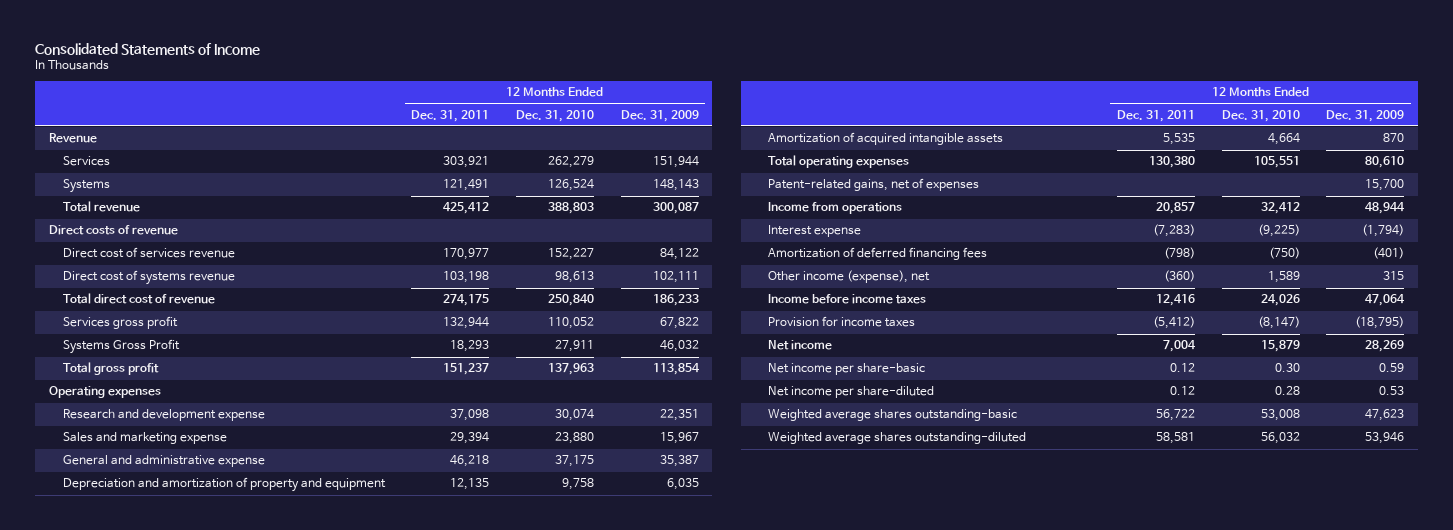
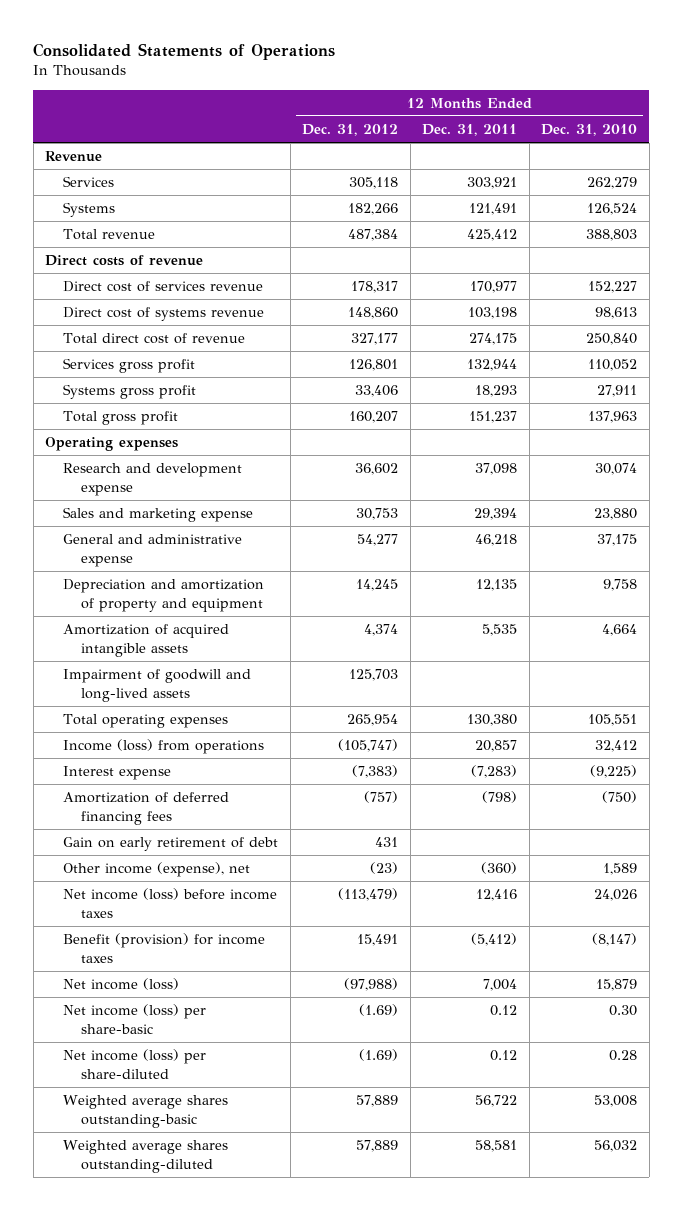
[35,42,261,55] Consolidated Statements of Income -> [33,42,336,60] Consolidated Statements of Operations
[620,109,699,122] Dec. 31, 2009 -> none
none -> [302,124,399,137] Dec. 31, 2012
[62,339,180,355] Systems Gross Profit -> [63,384,197,400] Systems gross profit
none -> [63,669,252,702] Impairment of goodwill and long-lived assets
[768,178,980,192] Patent-related gains, net of expenses -> none
[768,202,903,215] Income from operations -> [63,739,265,755] Income (loss) from operations
none -> [63,837,279,852] Gain on early retirement of debt
[768,294,927,305] Income before income taxes -> [63,888,278,918] Net income (loss) before income taxes
[768,316,916,328] Provision for income taxes -> [63,933,266,963] Benefit (provision) for income taxes
[768,340,833,351] Net income -> [63,978,180,991] Net income (loss)
[768,363,926,376] Net income per share-basic -> [63,1004,207,1034] Net income (loss) per share-basic
[768,386,935,399] Net income per share-diluted -> [63,1049,207,1079] Net income (loss) per share-diluted

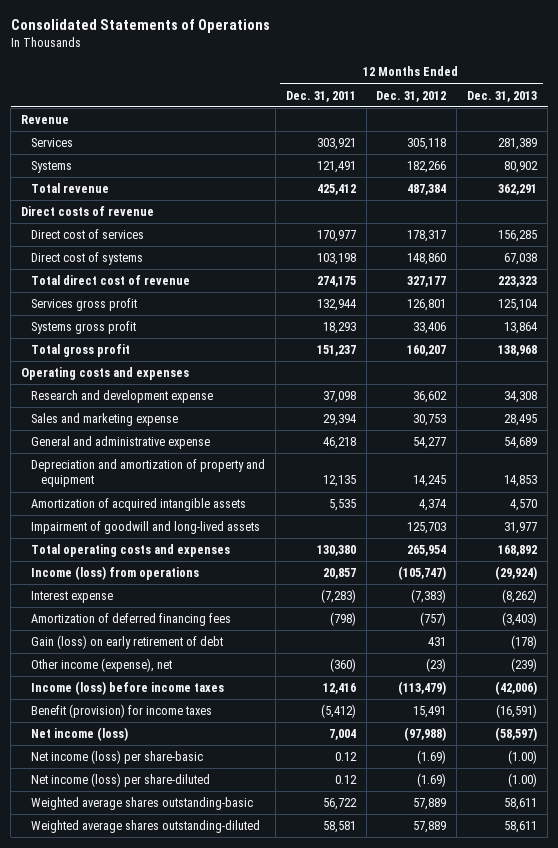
[541,124,638,137] Dec. 31, 2010 -> none
none -> [467,90,538,102] Dec. 31, 2013
[63,281,264,293] Direct cost of services revenue -> [30,229,144,240] Direct cost of services
[63,307,265,322] Direct cost of systems revenue -> [30,252,143,266] Direct cost of systems
[45,437,179,452] Operating expenses -> [20,367,189,381] Operating costs and expenses
[63,714,229,729] Total operating expenses -> [30,544,230,558] Total operating costs and expenses
[63,837,279,852] Gain on early retirement of debt -> [30,635,223,650] Gain (loss) on early retirement of debt
[63,888,278,918] Net income (loss) before income taxes -> [30,681,224,696] Income (loss) before income taxes

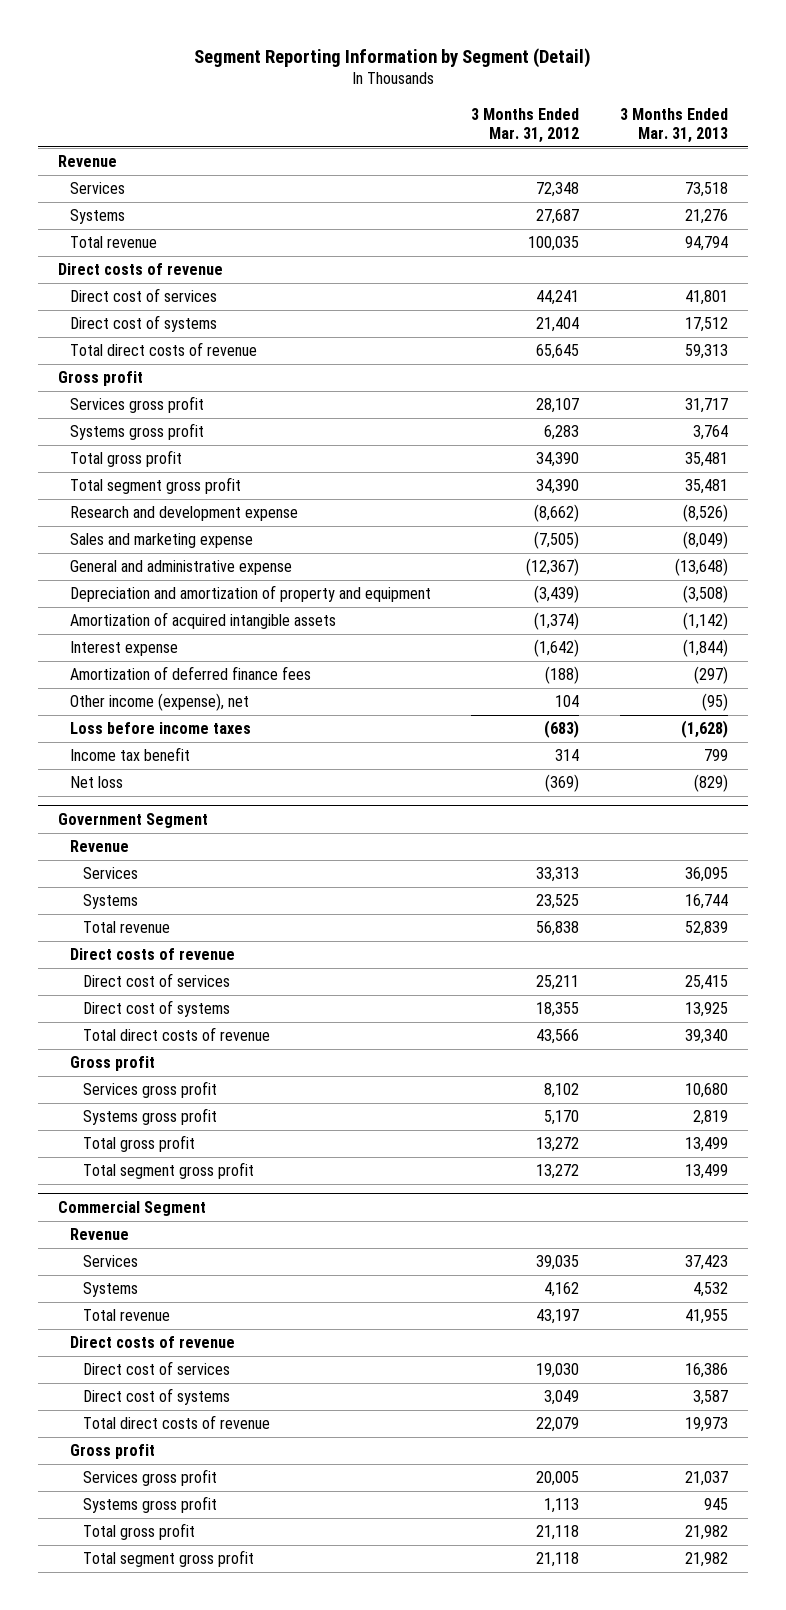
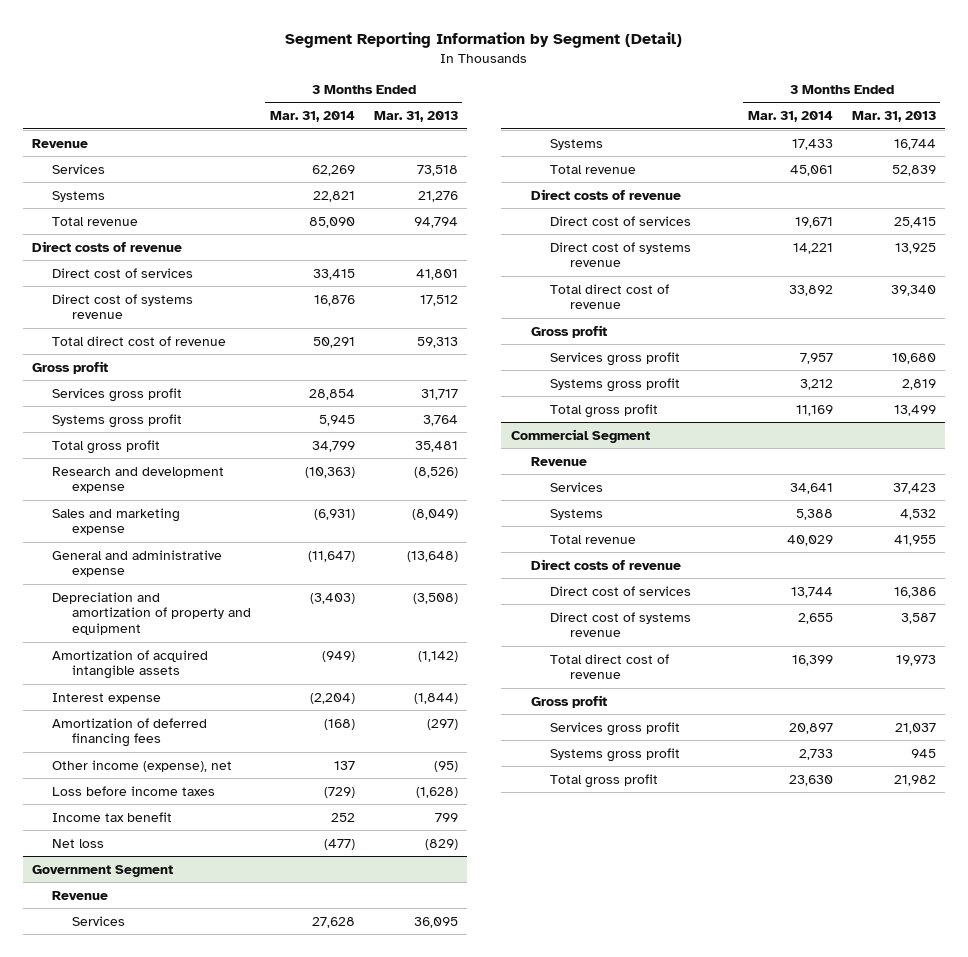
[471,107,580,144] 3 Months Ended Mar. 31, 2012 -> none
none -> [269,111,355,123] Mar. 31, 2014
[70,315,218,333] Direct cost of systems -> [52,293,194,320] Direct cost of systems revenue
[70,342,258,357] Total direct costs of revenue -> [52,335,227,346] Total direct cost of revenue
[70,477,242,495] Total segment gross profit -> none
[70,666,312,681] Amortization of deferred finance fees -> [52,717,208,748] Amortization of deferred financing fees
[82,1000,230,1018] Direct cost of systems -> [550,241,692,268] Direct cost of systems revenue
[82,1027,270,1042] Total direct costs of revenue -> [550,283,670,310] Total direct cost of revenue
[82,1162,254,1180] Total segment gross profit -> none
[82,1388,230,1406] Direct cost of systems -> [550,611,692,638] Direct cost of systems revenue
[82,1415,270,1430] Total direct costs of revenue -> [550,653,670,680] Total direct cost of revenue
[82,1550,254,1568] Total segment gross profit -> none

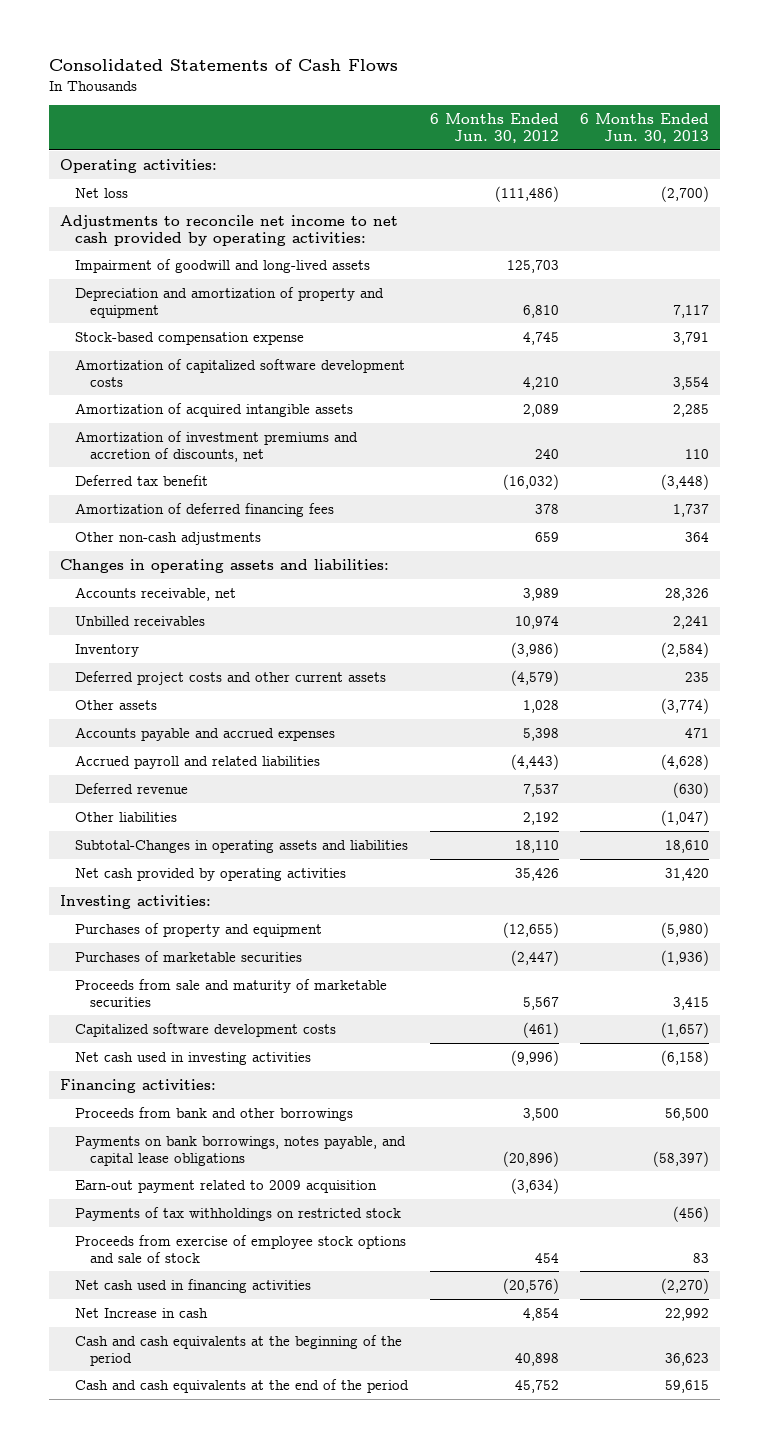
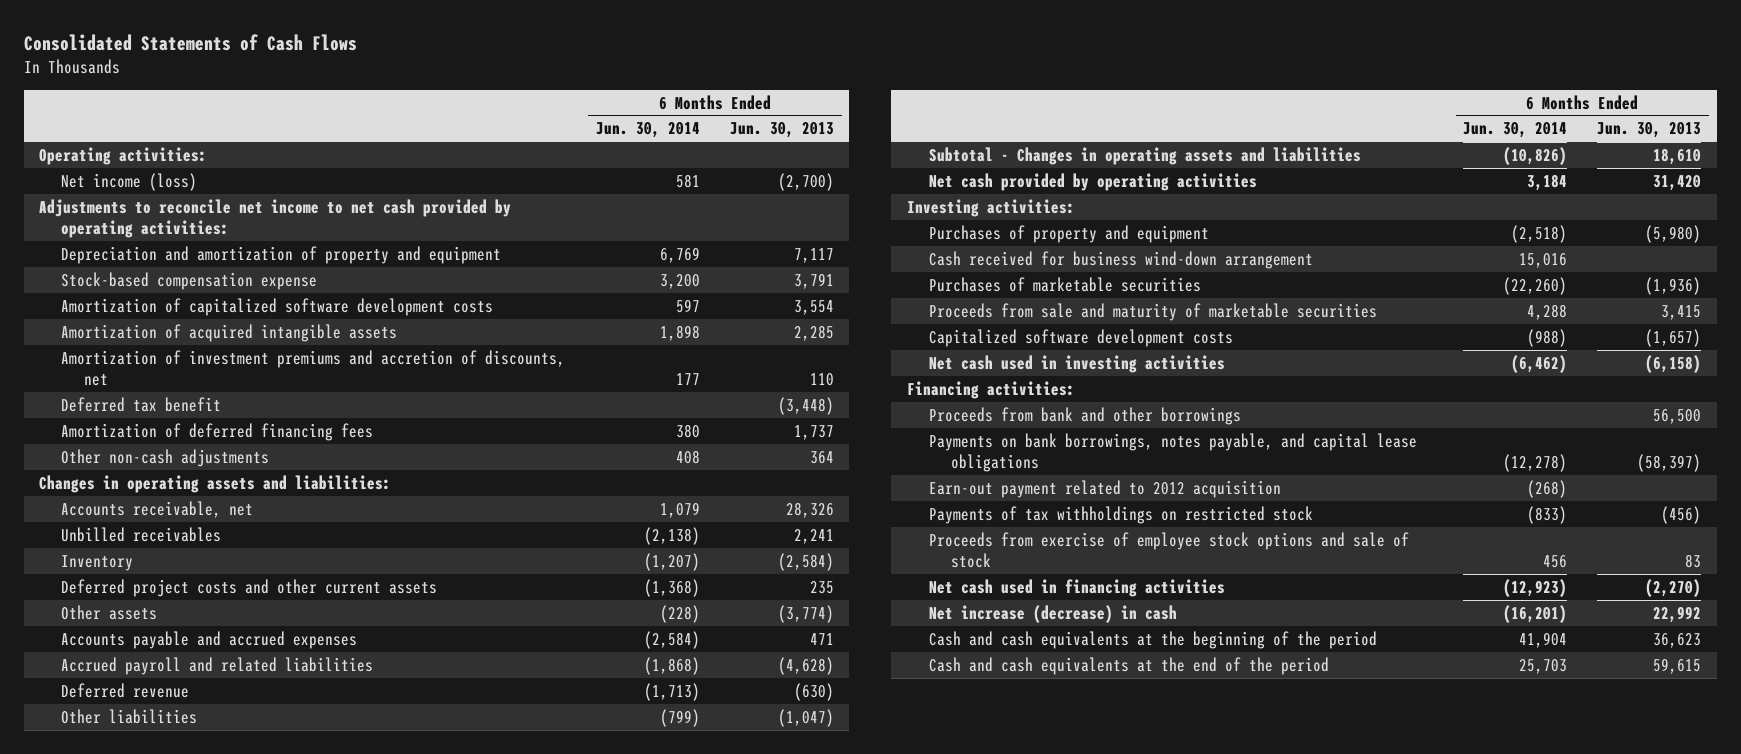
[429,113,559,143] 6 Months Ended Jun. 30, 2012 -> none
none -> [595,122,700,139] Jun. 30, 2014
[75,187,129,198] Net loss -> [61,172,198,191] Net income (loss)
[75,258,371,273] Impairment of goodwill and long-lived assets -> none
[75,839,409,853] Subtotal-Changes in operating assets and liabilities -> [928,146,1361,165] Subtotal - Changes in operating assets and liabilities
none -> [928,250,1313,269] Cash received for business wind-down arrangement
[75,1179,378,1193] Earn-out payment related to 2009 acquisition -> [928,479,1281,498] Earn-out payment related to 2012 acquisition
[75,1307,209,1318] Net Increase in cash -> [928,604,1177,623] Net increase (decrease) in cash

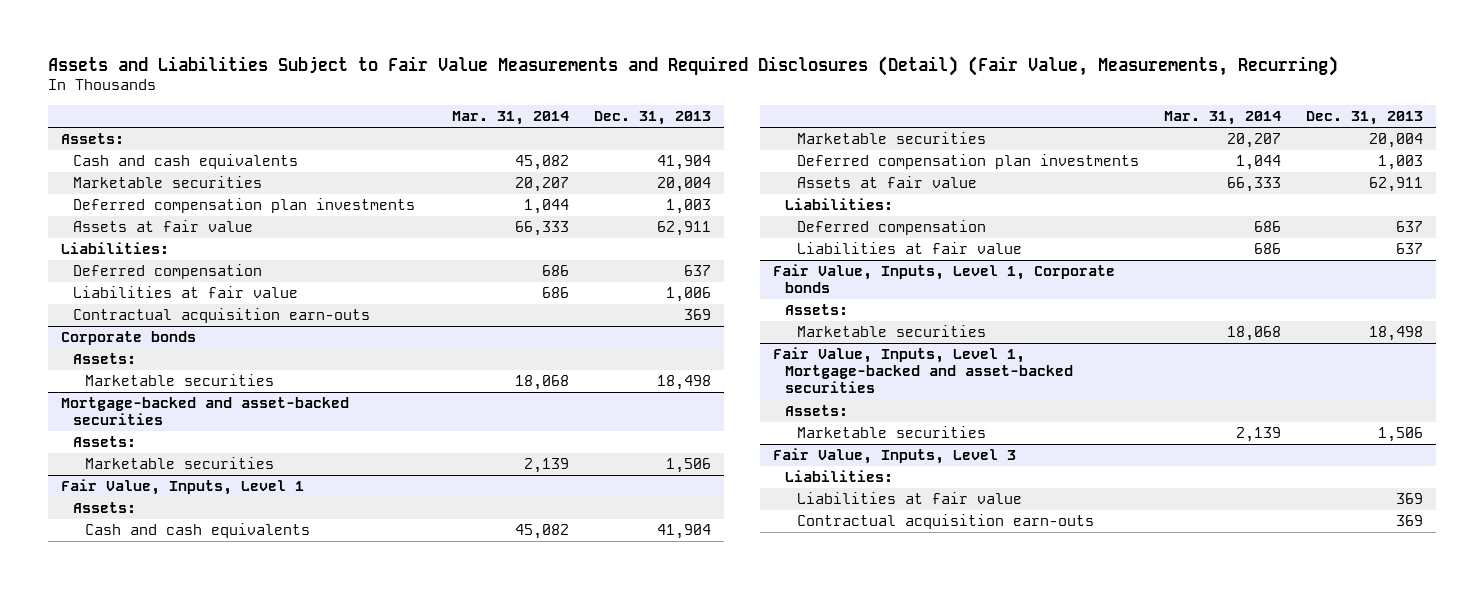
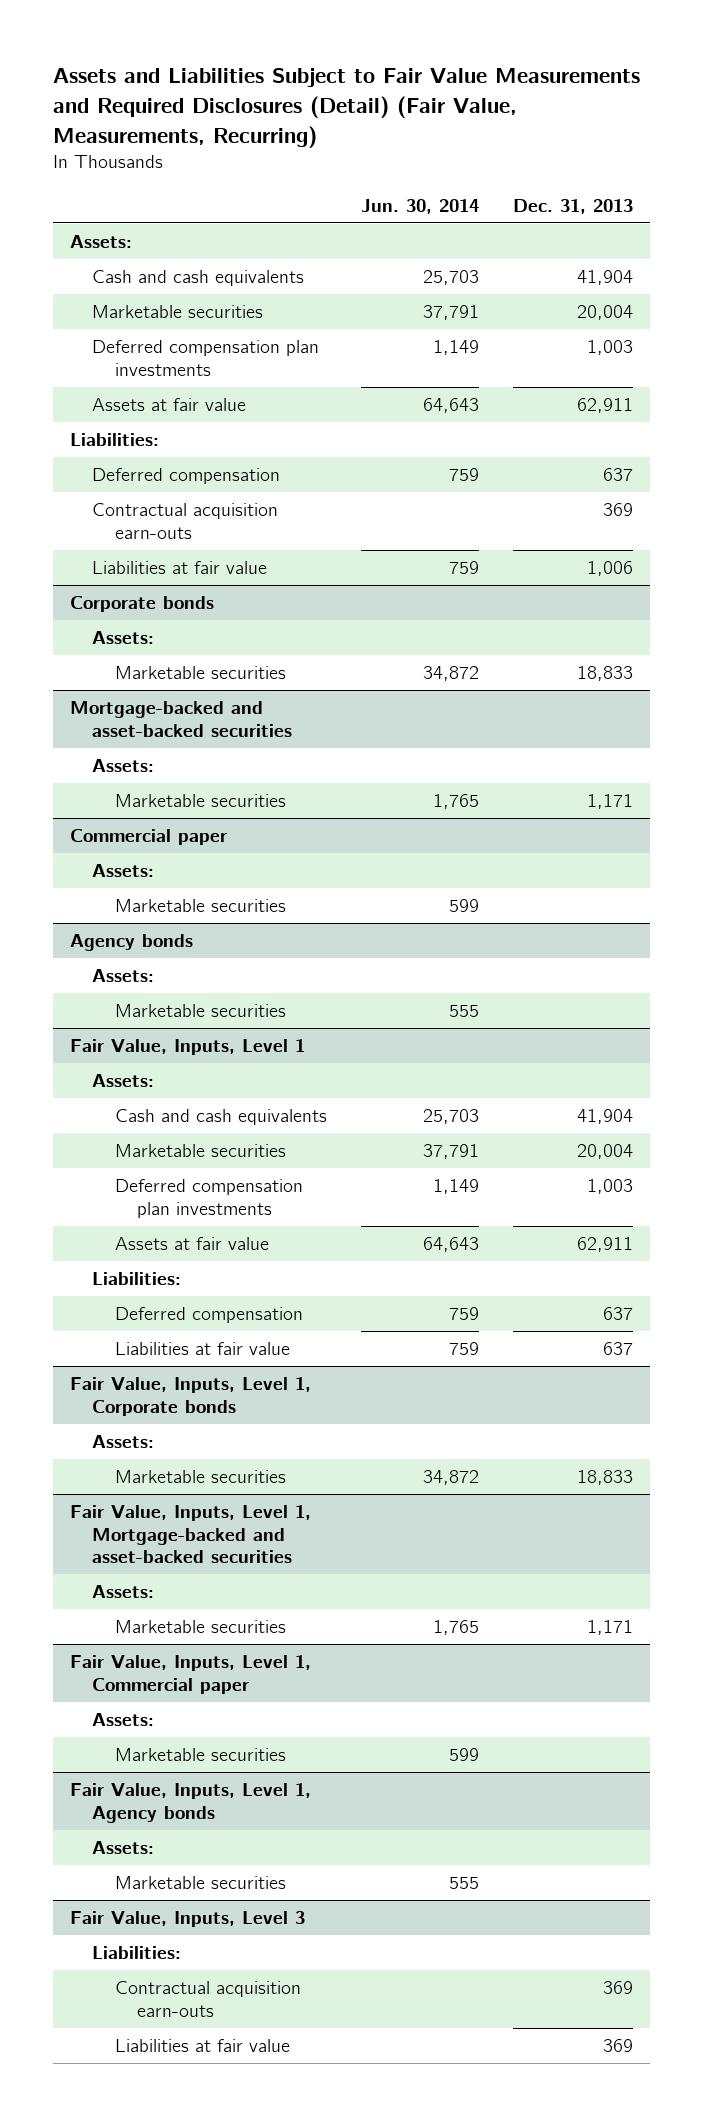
[452,111,570,126] Mar. 31, 2014 -> none
none -> [360,198,479,214] Jun. 30, 2014
[73,286,299,299] Liabilities at fair value -> [92,561,268,575] Liabilities at fair value
[657,375,712,391] 18,498 -> [576,666,633,682] 18,833
[666,458,712,474] 1,506 -> [586,794,633,810] 1,171
none -> [70,829,228,846] Commercial paper
none -> [92,864,155,878] Assets:
none -> [114,899,286,913] Marketable securities
none -> [70,934,194,952] Agency bonds
none -> [92,969,155,983] Assets:
none -> [114,1004,286,1018] Marketable securities
[1369,326,1424,342] 18,498 -> [576,1470,633,1486] 18,833
[1378,427,1424,443] 1,506 -> [586,1620,633,1636] 1,171
none -> [70,1655,312,1694] Fair Value, Inputs, Level 1, Commercial paper
none -> [92,1713,155,1727] Assets:
none -> [114,1748,286,1762] Marketable securities
none -> [70,1783,312,1823] Fair Value, Inputs, Level 1, Agency bonds
none -> [92,1841,155,1855] Assets:
none -> [114,1876,286,1890] Marketable securities
[797,492,1023,505] Liabilities at fair value -> [114,2039,290,2053] Liabilities at fair value

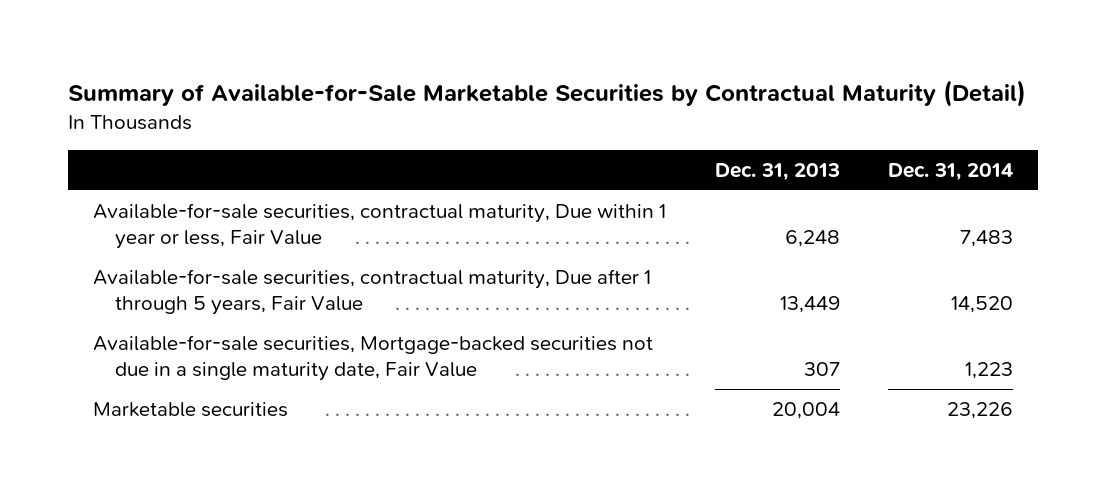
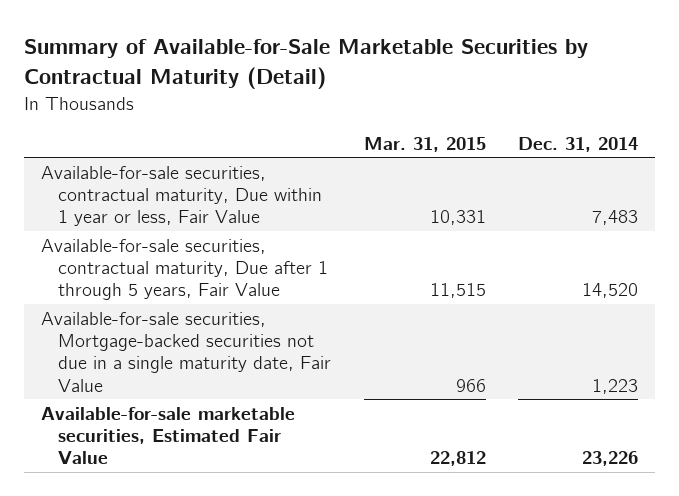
[714,163,840,182] Dec. 31, 2013 -> none
none -> [363,137,486,153] Mar. 31, 2015
[92,401,288,417] Marketable securities -> [40,406,295,465] Available-for-sale marketable securities, Estimated Fair Value

